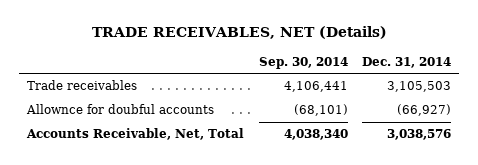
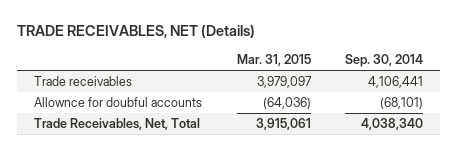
[362,56,452,68] Dec. 31, 2014 -> none
none -> [236,54,311,67] Mar. 31, 2015
[25,128,244,141] Accounts Receivable, Net, Total -> [33,118,200,131] Trade Receivables, Net, Total

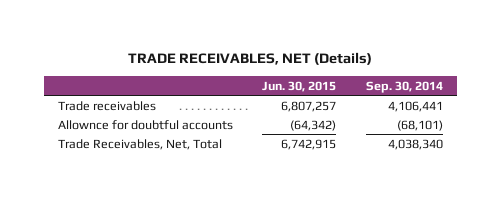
[236,54,311,67] Mar. 31, 2015 -> none
none -> [262,80,337,92] Jun. 30, 2015
[33,97,202,108] Allownce for doubful accounts -> [58,119,234,130] Allownce for doubtful accounts

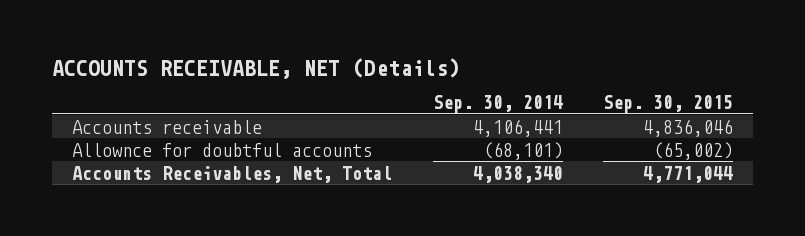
[128,52,373,66] TRADE RECEIVABLES, NET (Details) -> [52,57,461,79] ACCOUNTS RECEIVABLE, NET (Details)
[262,80,337,92] Jun. 30, 2015 -> none
none -> [602,95,733,114] Sep. 30, 2015
[58,100,157,111] Trade receivables -> [72,119,263,134] Accounts receivable
[58,138,223,150] Trade Receivables, Net, Total -> [72,165,393,183] Accounts Receivables, Net, Total

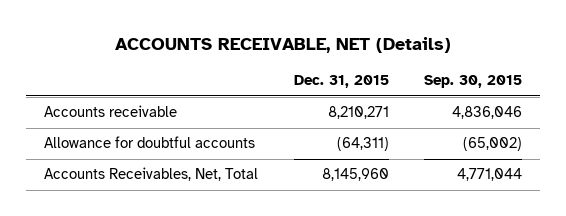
[432,95,563,114] Sep. 30, 2014 -> none
none -> [293,75,389,89] Dec. 31, 2015
[72,142,373,157] Allownce for doubtful accounts -> [44,136,256,149] Allowance for doubtful accounts

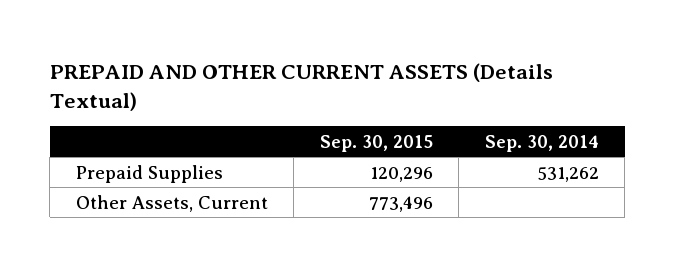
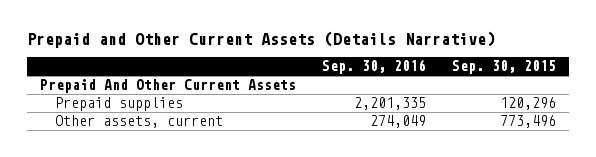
[49,62,553,111] PREPAID AND OTHER CURRENT ASSETS (Details Textual) -> [27,31,496,49] Prepaid and Other Current Assets (Details Narrative)
[484,134,599,152] Sep. 30, 2014 -> none
none -> [322,59,427,75] Sep. 30, 2016
none -> [40,79,297,94] Prepaid And Other Current Assets
[75,164,223,183] Prepaid Supplies -> [55,97,184,112] Prepaid supplies
[75,194,268,212] Other Assets, Current -> [55,115,224,129] Other assets, current

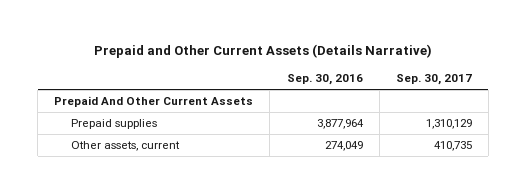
[451,60,556,75] Sep. 30, 2015 -> none
none -> [395,73,472,85] Sep. 30, 2017
[354,97,427,111] 2,201,335 -> [316,119,364,130] 3,877,964

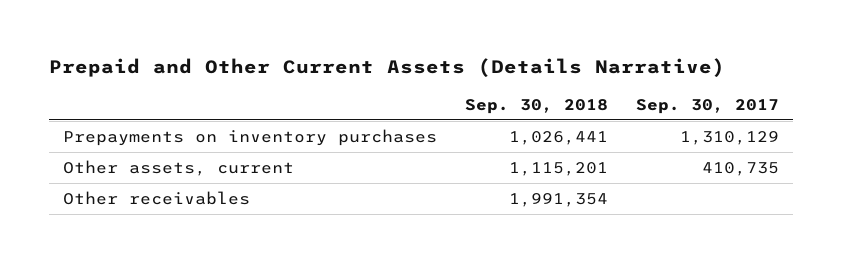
[286,73,363,85] Sep. 30, 2016 -> none
none -> [464,98,608,114] Sep. 30, 2018
[54,96,254,108] Prepaid And Other Current Assets -> none
[70,119,157,130] Prepaid supplies -> [62,128,437,146] Prepayments on inventory purchases
none -> [62,190,250,205] Other receivables

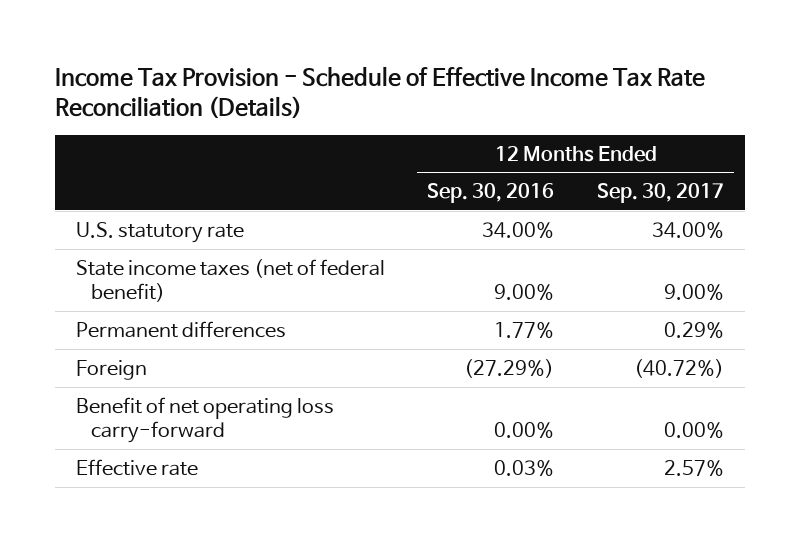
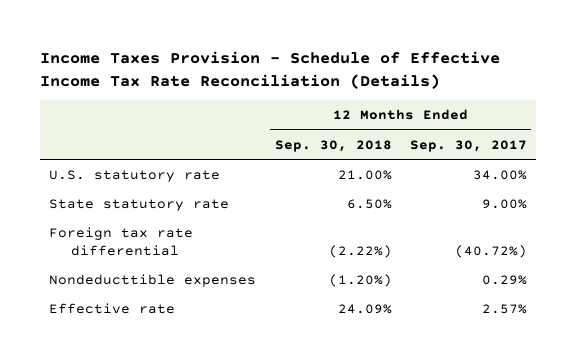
[54,66,705,120] Income Tax Provision - Schedule of Effective Income Tax Rate Reconciliation (Details) -> [40,51,501,89] Income Taxes Provision - Schedule of Effective Income Tax Rate Reconciliation (Details)
[427,183,555,204] Sep. 30, 2016 -> none
none -> [274,139,392,152] Sep. 30, 2018
[76,320,287,338] Permanent differences -> none
[76,396,335,443] Benefit of net operating loss carry-forward -> none
[76,258,386,302] State income taxes (net of federal benefit) -> [49,198,230,211] State statutory rate
[76,359,148,380] Foreign -> [49,226,194,256] Foreign tax rate differential
none -> [49,273,257,287] Nondeducttible expenses

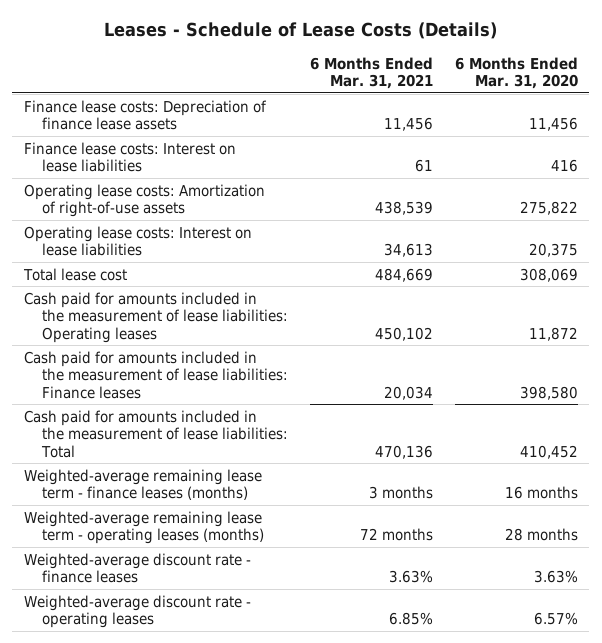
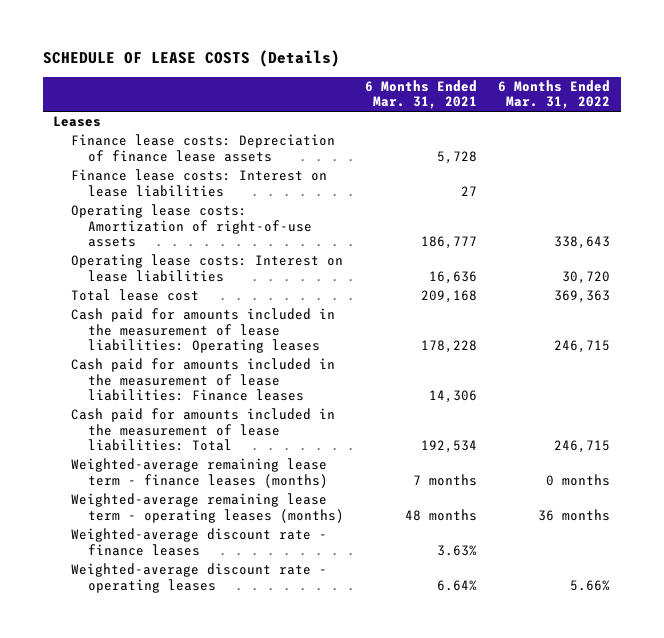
[103,21,497,39] Leases - Schedule of Lease Costs (Details) -> [42,50,340,68] SCHEDULE OF LEASE COSTS (Details)
[454,56,578,90] 6 Months Ended Mar. 31, 2020 -> none
none -> [498,79,611,110] 6 Months Ended Mar. 31, 2022
none -> [53,116,102,128] Leases
[383,117,433,132] 11,456 -> [437,150,478,164] 5,728
[414,159,433,173] 61 -> [461,185,478,196] 27
[374,201,433,216] 438,539 -> [421,236,478,250] 186,777
[383,243,433,258] 34,613 -> [429,270,478,284] 16,636
[374,267,433,282] 484,669 -> [421,290,478,304] 209,168
[374,326,433,341] 450,102 -> [421,340,478,354] 178,228
[383,385,433,400] 20,034 -> [429,390,478,404] 14,306
[374,444,433,459] 470,136 -> [421,440,478,454] 192,534
[368,486,433,500] 3 months -> [413,473,478,486] 7 months
[359,528,433,542] 72 months -> [405,508,478,521] 48 months
[388,612,433,626] 6.85% -> [437,579,478,591] 6.64%

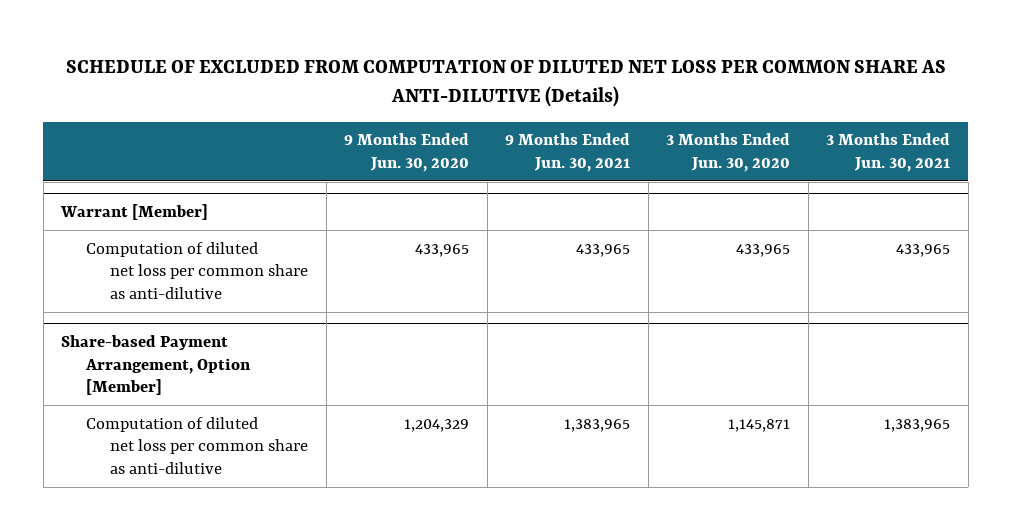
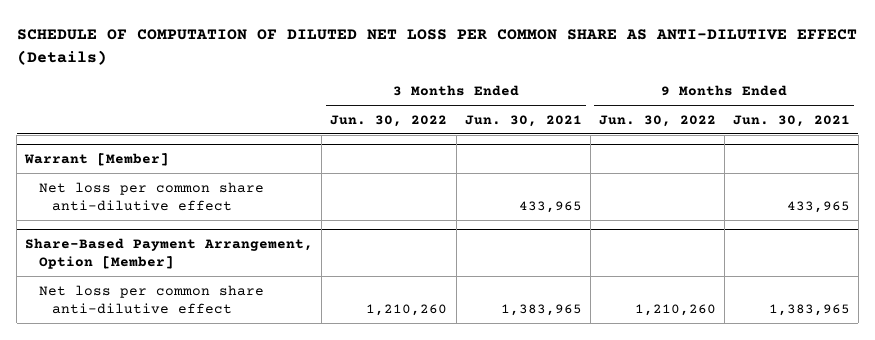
[65,59,946,108] SCHEDULE OF EXCLUDED FROM COMPUTATION OF DILUTED NET LOSS PER COMMON SHARE AS ANTI-DILUTIVE (Details) -> [16,29,857,65] SCHEDULE OF COMPUTATION OF DILUTED NET LOSS PER COMMON SHARE AS ANTI-DILUTIVE EFFECT (Details)
[344,133,470,172] 9 Months Ended Jun. 30, 2020 -> none
[666,133,791,172] 3 Months Ended Jun. 30, 2020 -> none
none -> [330,114,448,127] Jun. 30, 2022
none -> [598,114,716,127] Jun. 30, 2022
[85,241,309,299] Computation of diluted net loss per common share as anti-dilutive -> [38,181,264,211] Net loss per common share anti-dilutive effect
[61,335,251,396] Share-based Payment Arrangement, Option [Member] -> [25,237,314,270] Share-Based Payment Arrangement, Option [Member]
[85,416,309,474] Computation of diluted net loss per common share as anti-dilutive -> [38,284,264,314] Net loss per common share anti-dilutive effect

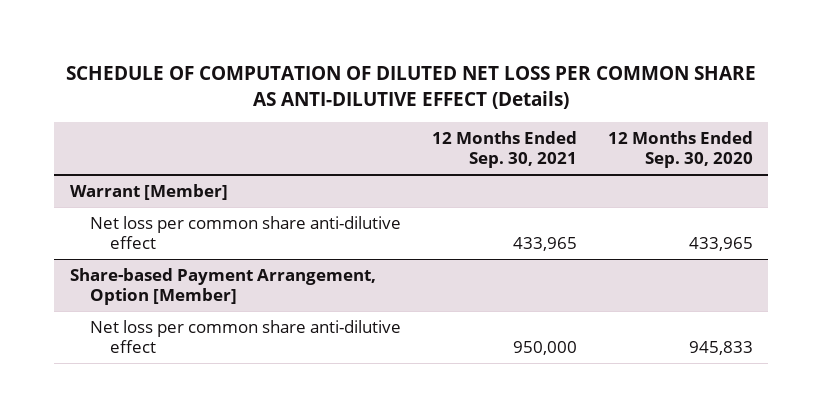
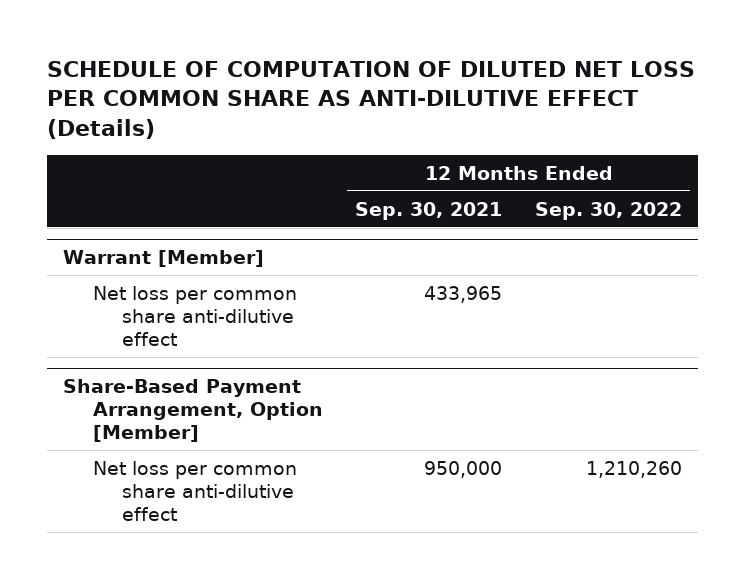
[607,131,753,169] 12 Months Ended Sep. 30, 2020 -> none
none -> [534,201,682,220] Sep. 30, 2022
[69,267,376,306] Share-based Payment Arrangement, Option [Member] -> [63,379,323,443] Share-Based Payment Arrangement, Option [Member]

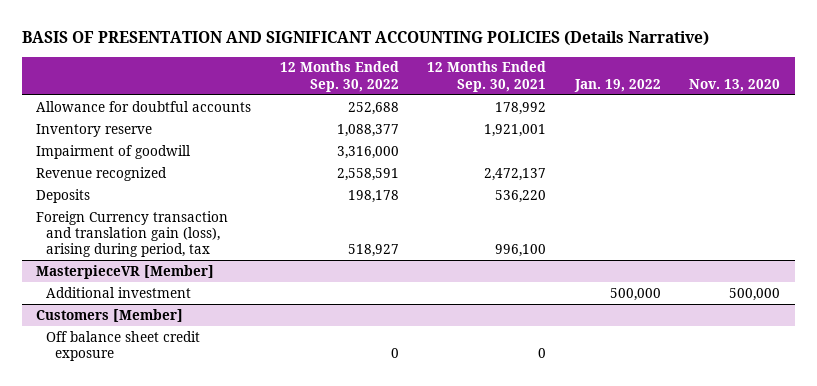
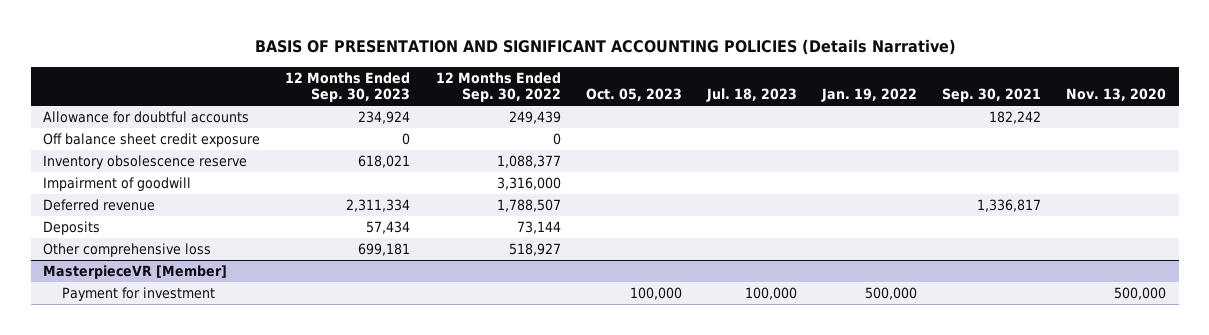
[427,61,547,92] 12 Months Ended Sep. 30, 2021 -> none
none -> [285,71,411,103] 12 Months Ended Sep. 30, 2023
none -> [585,88,682,102] Oct. 05, 2023
none -> [705,88,797,103] Jul. 18, 2023
none -> [942,88,1042,103] Sep. 30, 2021
[347,101,399,115] 252,688 -> [508,111,561,125] 249,439
none -> [43,133,261,148] Off balance sheet credit exposure
[36,123,153,137] Inventory reserve -> [43,155,248,170] Inventory obsolescence reserve
[36,166,168,181] Revenue recognized -> none
none -> [43,199,156,212] Deferred revenue
[347,189,399,203] 198,178 -> [516,221,561,235] 73,144
[36,210,229,258] Foreign Currency transaction and translation gain (loss), arising during period, tax -> [43,243,212,258] Other comprehensive loss
[36,308,184,322] Customers [Member] -> none
[45,330,200,361] Off balance sheet credit exposure -> none
[45,286,191,298] Additional investment -> [62,287,216,302] Payment for investment

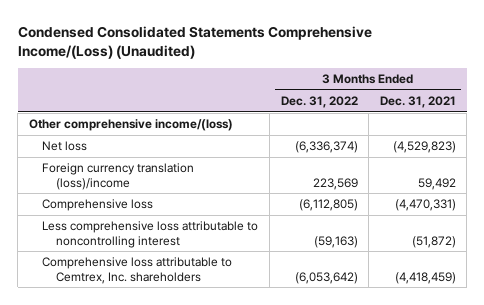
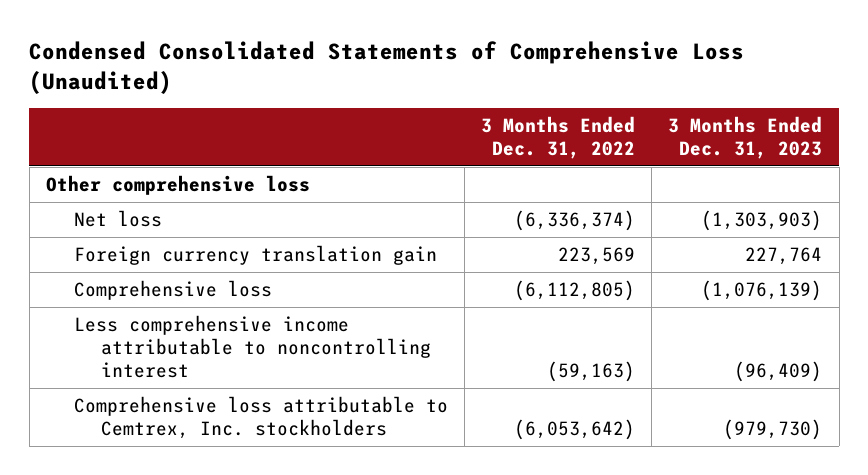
[17,25,372,59] Condensed Consolidated Statements Comprehensive Income/(Loss) (Unaudited) -> [29,41,745,95] Condensed Consolidated Statements of Comprehensive Loss (Unaudited)
[379,96,456,109] Dec. 31, 2021 -> none
none -> [668,116,823,160] 3 Months Ended Dec. 31, 2023
[28,119,233,132] Other comprehensive income/(loss) -> [46,175,311,196] Other comprehensive loss
[42,163,195,190] Foreign currency translation (loss)/income -> [73,245,437,266] Foreign currency translation gain
[42,221,259,248] Less comprehensive loss attributable to noncontrolling interest -> [73,315,432,379] Less comprehensive income attributable to noncontrolling interest
[42,257,233,284] Comprehensive loss attributable to Cemtrex, Inc. shareholders -> [73,396,448,440] Comprehensive loss attributable to Cemtrex, Inc. stockholders

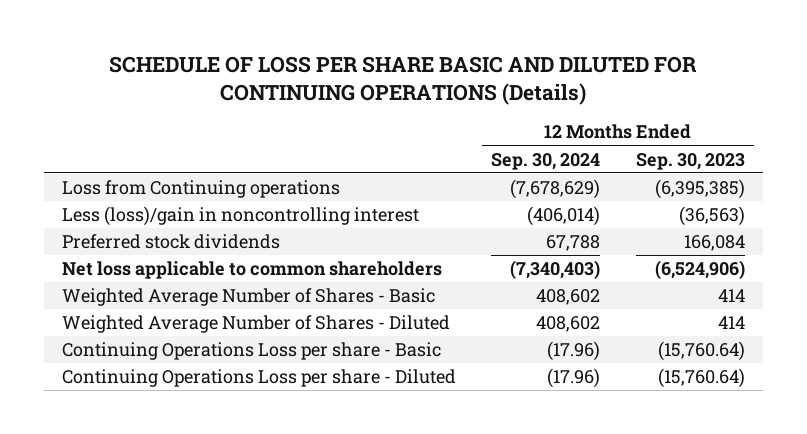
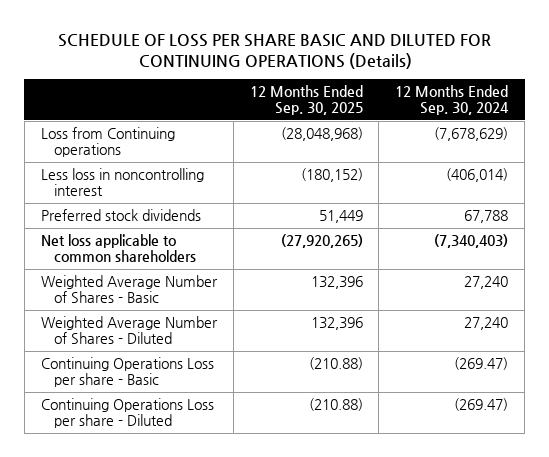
[636,152,746,170] Sep. 30, 2023 -> none
none -> [249,85,363,115] 12 Months Ended Sep. 30, 2025
[61,206,419,227] Less (loss)/gain in noncontrolling interest -> [40,168,204,196] Less loss in noncontrolling interest
[536,289,601,306] 408,602 -> [464,276,509,290] 27,240
[536,316,601,333] 408,602 -> [464,317,509,331] 27,240
[547,341,601,362] (17.96) -> [454,357,509,371] (269.47)
[547,368,601,389] (17.96) -> [454,398,509,412] (269.47)

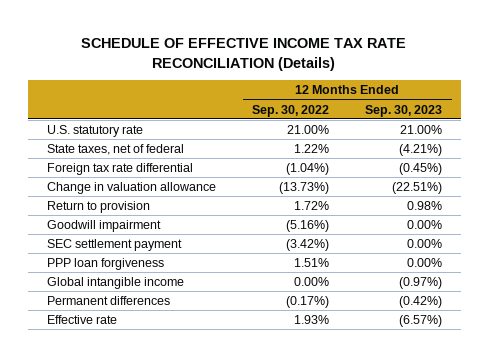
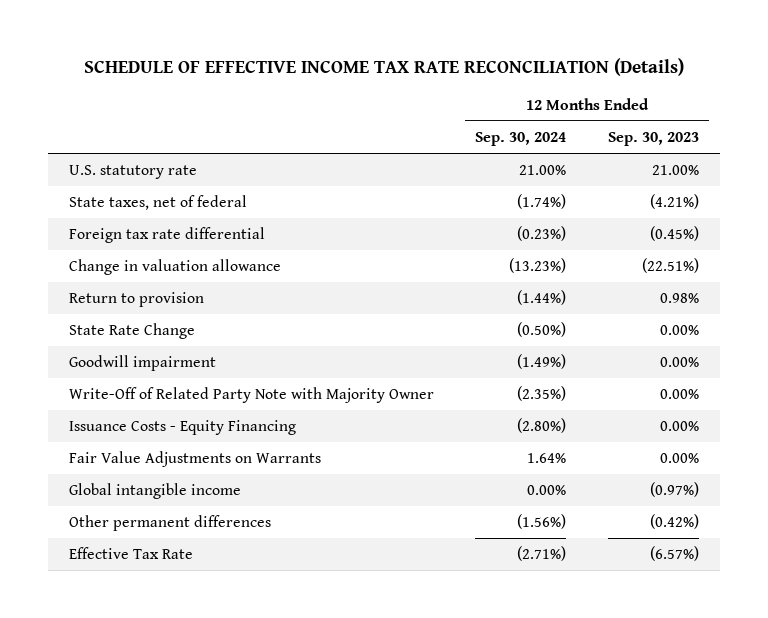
[251,104,329,117] Sep. 30, 2022 -> none
none -> [475,131,567,146] Sep. 30, 2024
none -> [68,323,195,340] State Rate Change
[46,238,182,251] SEC settlement payment -> none
[46,257,164,270] PPP loan forgiveness -> none
none -> [68,387,434,404] Write-Off of Related Party Note with Majority Owner
none -> [68,420,296,436] Issuance Costs - Equity Financing
none -> [68,451,321,468] Fair Value Adjustments on Warrants
[46,295,170,305] Permanent differences -> [68,515,271,532] Other permanent differences
[46,314,117,324] Effective rate -> [68,547,193,560] Effective Tax Rate

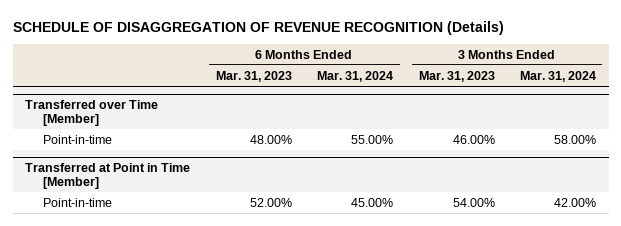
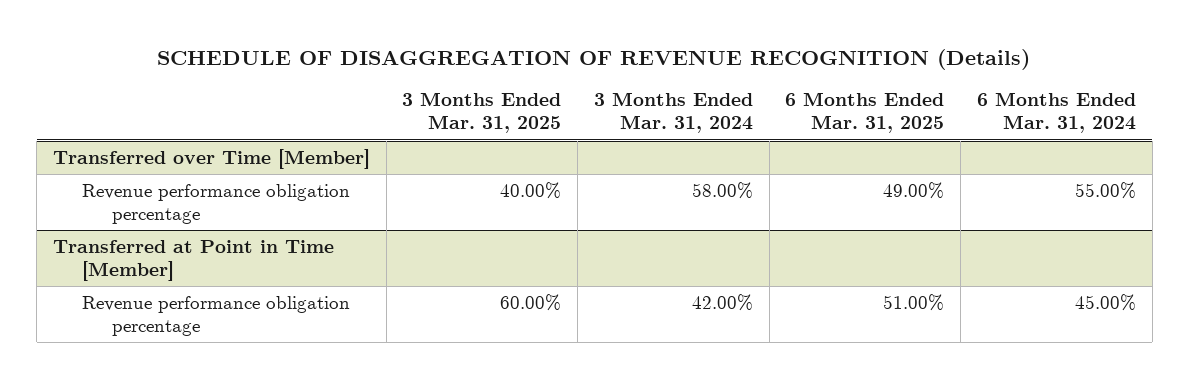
[215,70,292,82] Mar. 31, 2023 -> none
[418,70,495,82] Mar. 31, 2023 -> none
none -> [402,92,562,134] 3 Months Ended Mar. 31, 2025
none -> [785,92,945,134] 6 Months Ended Mar. 31, 2025
[42,134,112,144] Point-in-time -> [82,183,351,224] Revenue performance obligation percentage
[42,197,112,207] Point-in-time -> [82,295,351,336] Revenue performance obligation percentage

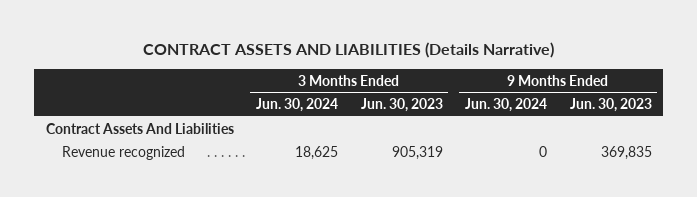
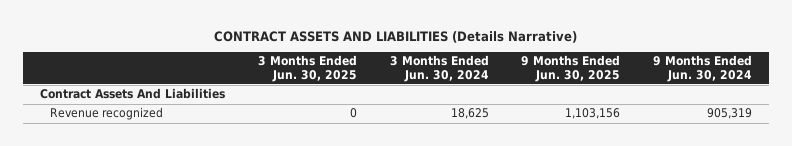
[360,97,443,112] Jun. 30, 2023 -> none
[569,97,652,112] Jun. 30, 2023 -> none
none -> [257,55,357,82] 3 Months Ended Jun. 30, 2025
none -> [521,55,621,82] 9 Months Ended Jun. 30, 2025
[539,145,548,157] 0 -> [707,108,753,120] 905,319

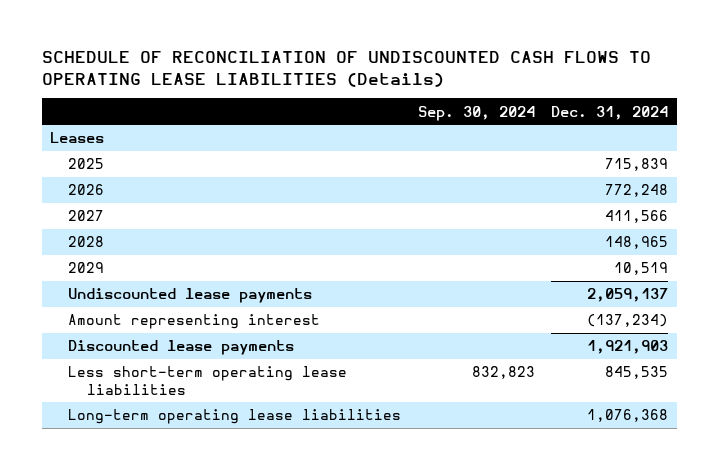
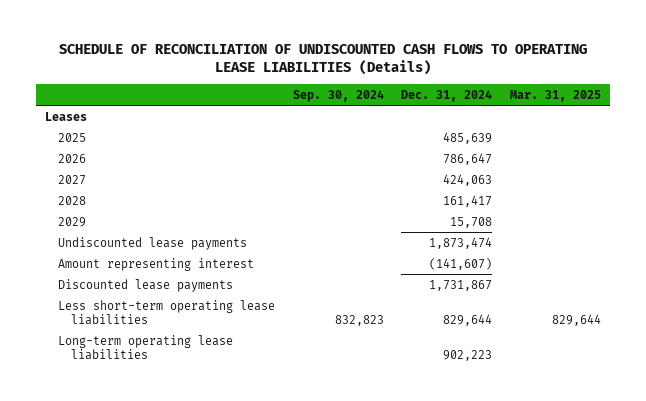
none -> [510,89,602,102] Mar. 31, 2025
[605,158,669,172] 715,839 -> [443,131,493,144] 485,639
[605,184,669,198] 772,248 -> [443,152,493,165] 786,647
[605,210,669,224] 411,566 -> [443,173,493,186] 424,063
[605,236,669,250] 148,965 -> [443,194,493,207] 161,417
[614,262,669,276] 10,519 -> [450,216,493,228] 15,708
[587,288,669,303] 2,059,137 -> [429,236,493,249] 1,873,474
[587,314,669,328] (137,234) -> [429,257,493,270] (141,607)
[587,340,669,355] 1,921,903 -> [429,279,493,291] 1,731,867
[605,366,669,380] 845,535 -> [443,313,493,326] 829,644
[587,409,669,423] 1,076,368 -> [443,349,493,361] 902,223

